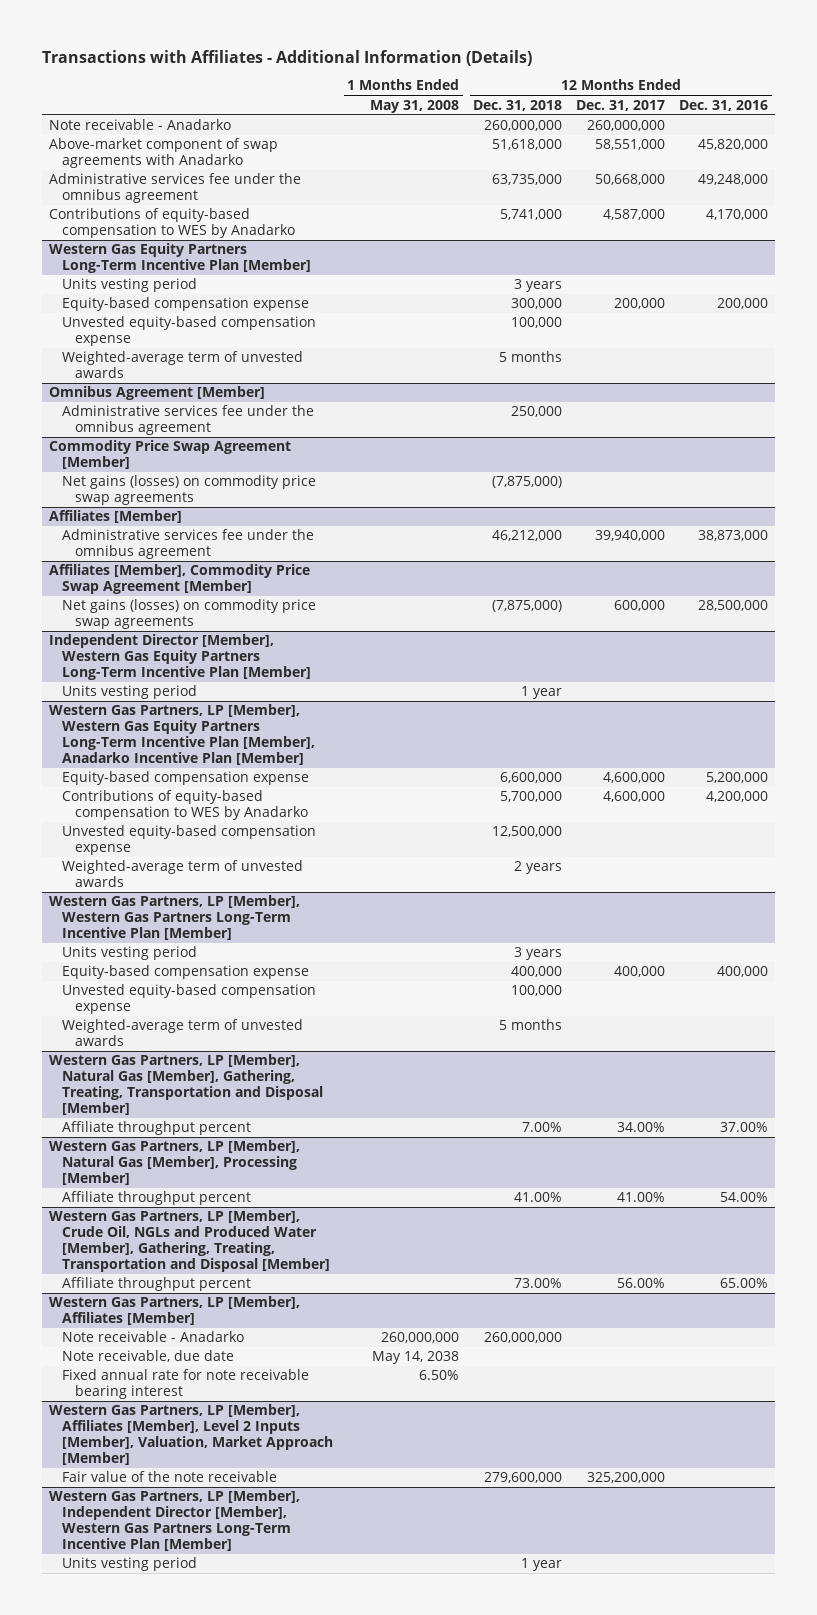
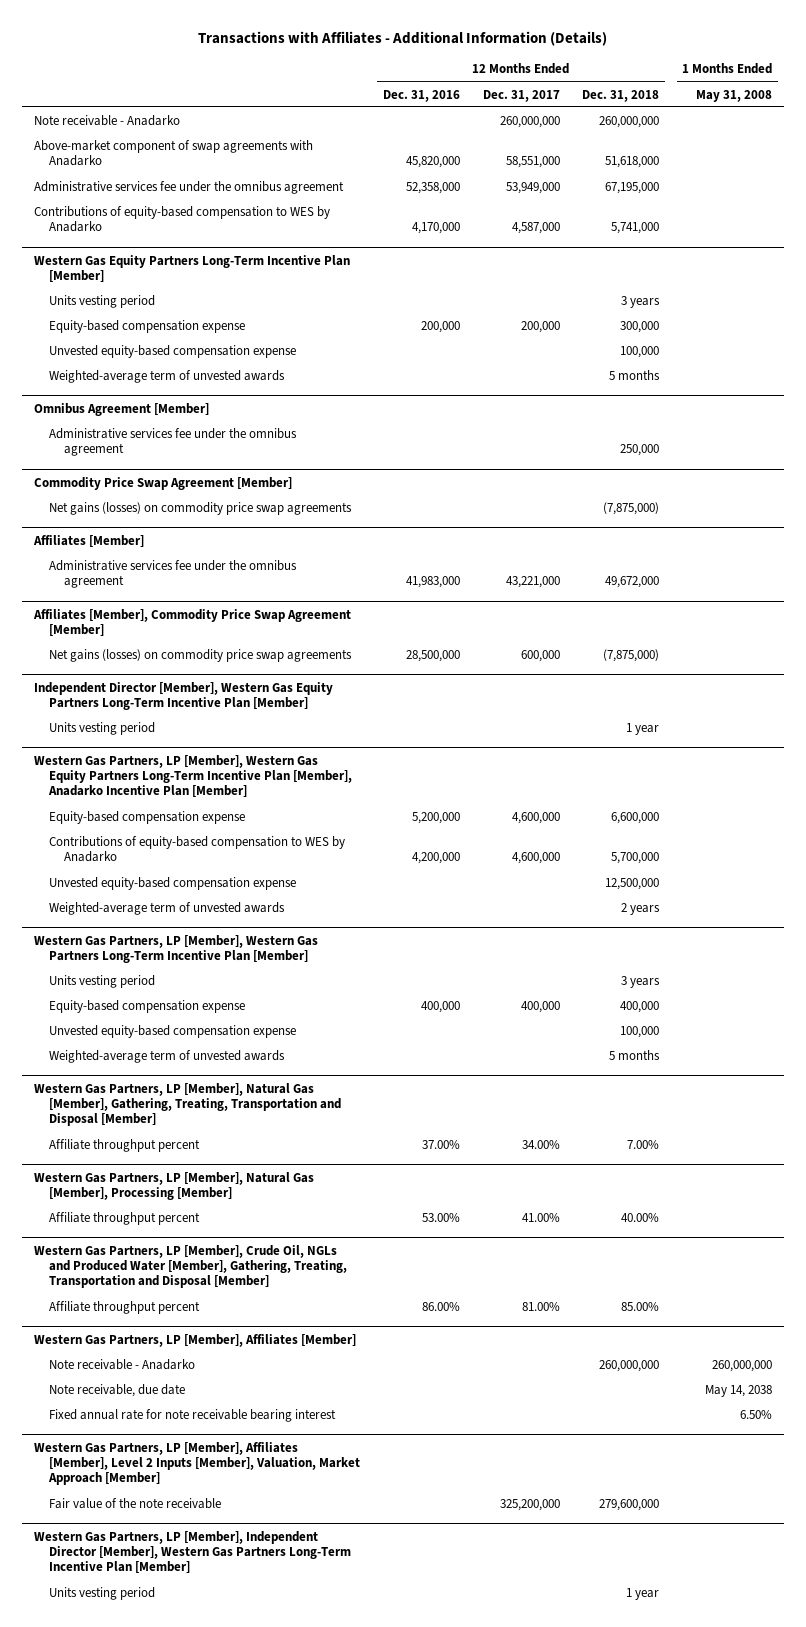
[492,174,563,186] 63,735,000 -> [605,182,660,195] 67,195,000
[595,174,666,186] 50,668,000 -> [505,182,560,195] 53,949,000
[698,174,769,186] 49,248,000 -> [405,182,460,195] 52,358,000
[492,530,563,542] 46,212,000 -> [605,576,660,589] 49,672,000
[595,530,666,542] 39,940,000 -> [505,576,560,589] 43,221,000
[698,530,769,542] 38,873,000 -> [405,576,460,589] 41,983,000
[514,1192,563,1203] 41.00% -> [621,1213,660,1223] 40.00%
[720,1192,769,1203] 54.00% -> [421,1213,460,1223] 53.00%
[514,1278,563,1289] 73.00% -> [621,1302,660,1312] 85.00%
[617,1278,666,1289] 56.00% -> [521,1302,560,1312] 81.00%
[720,1278,769,1289] 65.00% -> [421,1302,460,1312] 86.00%

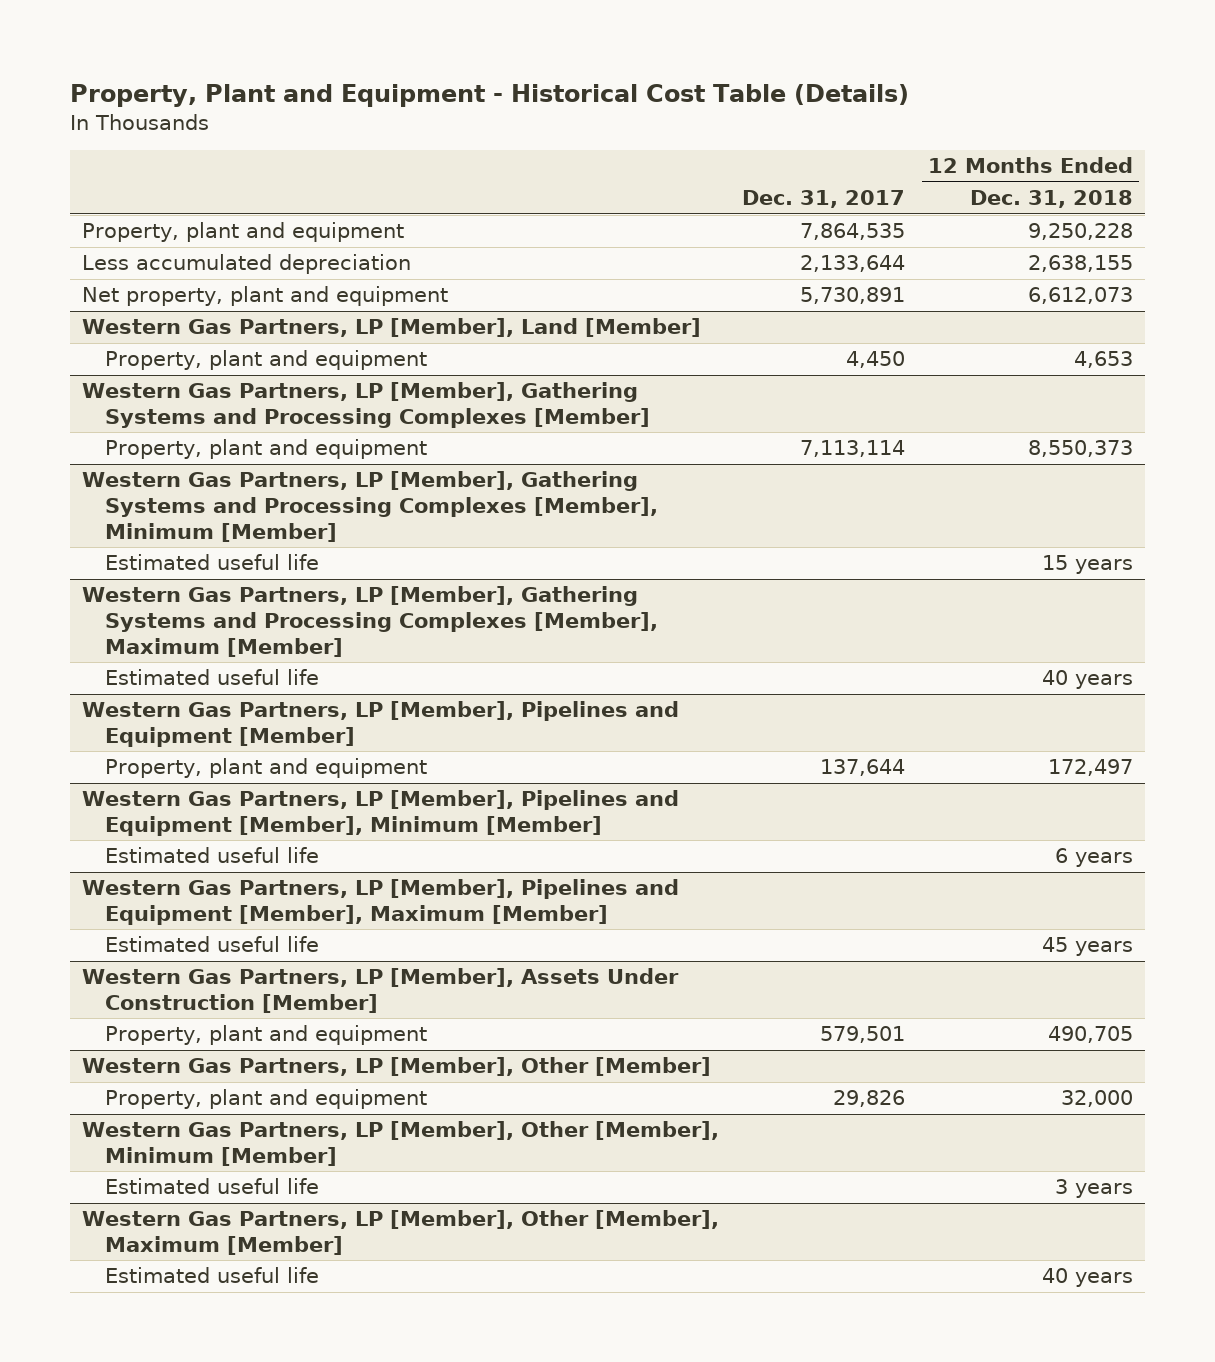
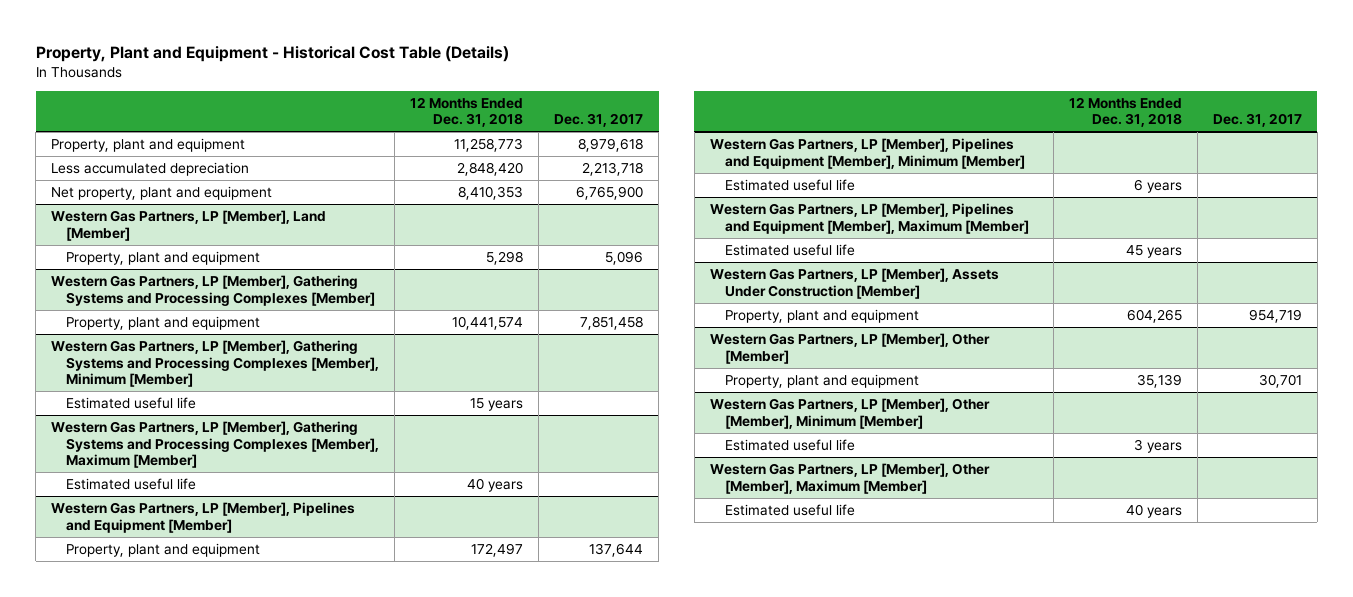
[800,223,906,241] 7,864,535 -> [578,138,644,153] 8,979,618
[1028,223,1134,241] 9,250,228 -> [454,138,524,153] 11,258,773
[800,255,906,273] 2,133,644 -> [582,162,644,177] 2,213,718
[1028,255,1134,273] 2,638,155 -> [457,162,524,177] 2,848,420
[800,287,906,305] 5,730,891 -> [576,186,644,201] 6,765,900
[1028,287,1134,305] 6,612,073 -> [458,186,524,201] 8,410,353
[846,351,906,369] 4,450 -> [605,251,644,266] 5,096
[1074,351,1134,369] 4,653 -> [486,251,524,266] 5,298
[800,440,906,458] 7,113,114 -> [580,316,644,331] 7,851,458
[1028,440,1134,458] 8,550,373 -> [452,316,524,331] 10,441,574
[820,1026,906,1044] 579,501 -> [1248,309,1302,324] 954,719
[1048,1026,1134,1044] 490,705 -> [1126,309,1182,324] 604,265
[833,1090,906,1108] 29,826 -> [1258,374,1302,389] 30,701
[1061,1090,1134,1108] 32,000 -> [1136,374,1182,389] 35,139

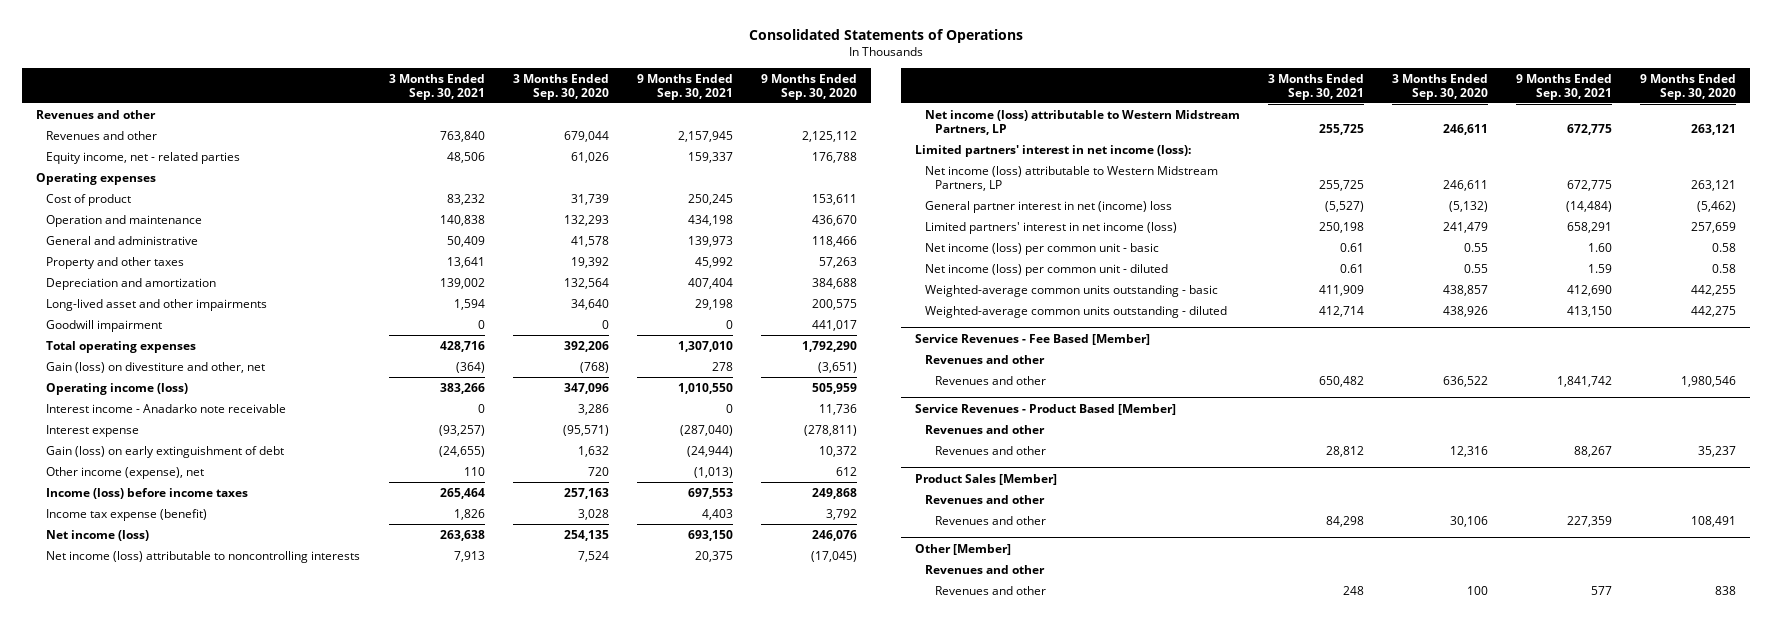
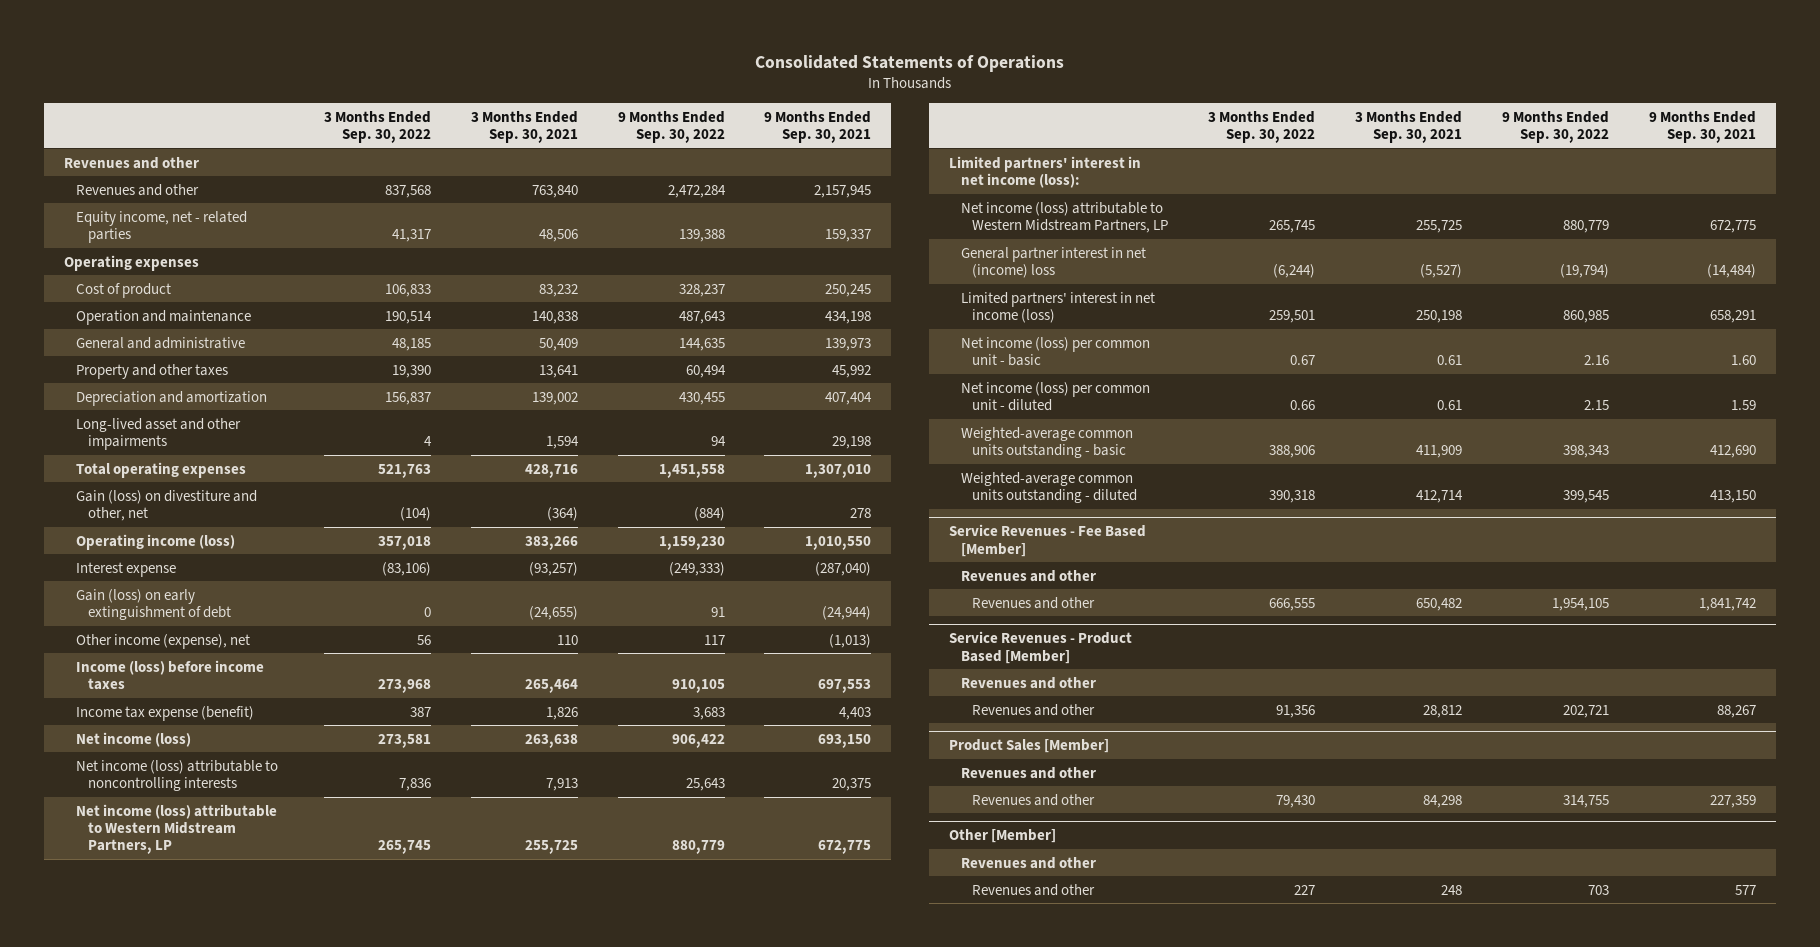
[513,73,610,100] 3 Months Ended Sep. 30, 2020 -> none
[760,73,857,100] 9 Months Ended Sep. 30, 2020 -> none
none -> [323,110,431,144] 3 Months Ended Sep. 30, 2022
none -> [617,110,725,144] 9 Months Ended Sep. 30, 2022
[46,319,163,332] Goodwill impairment -> none
[46,403,287,413] Interest income - Anadarko note receivable -> none

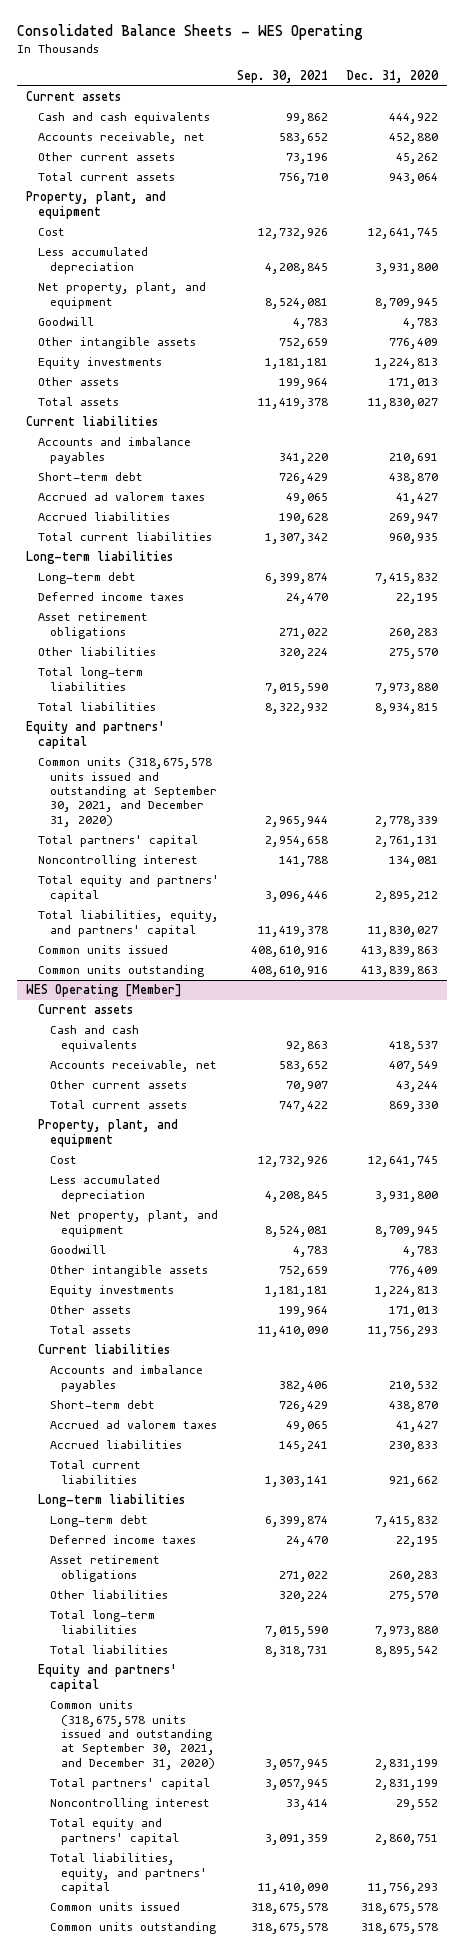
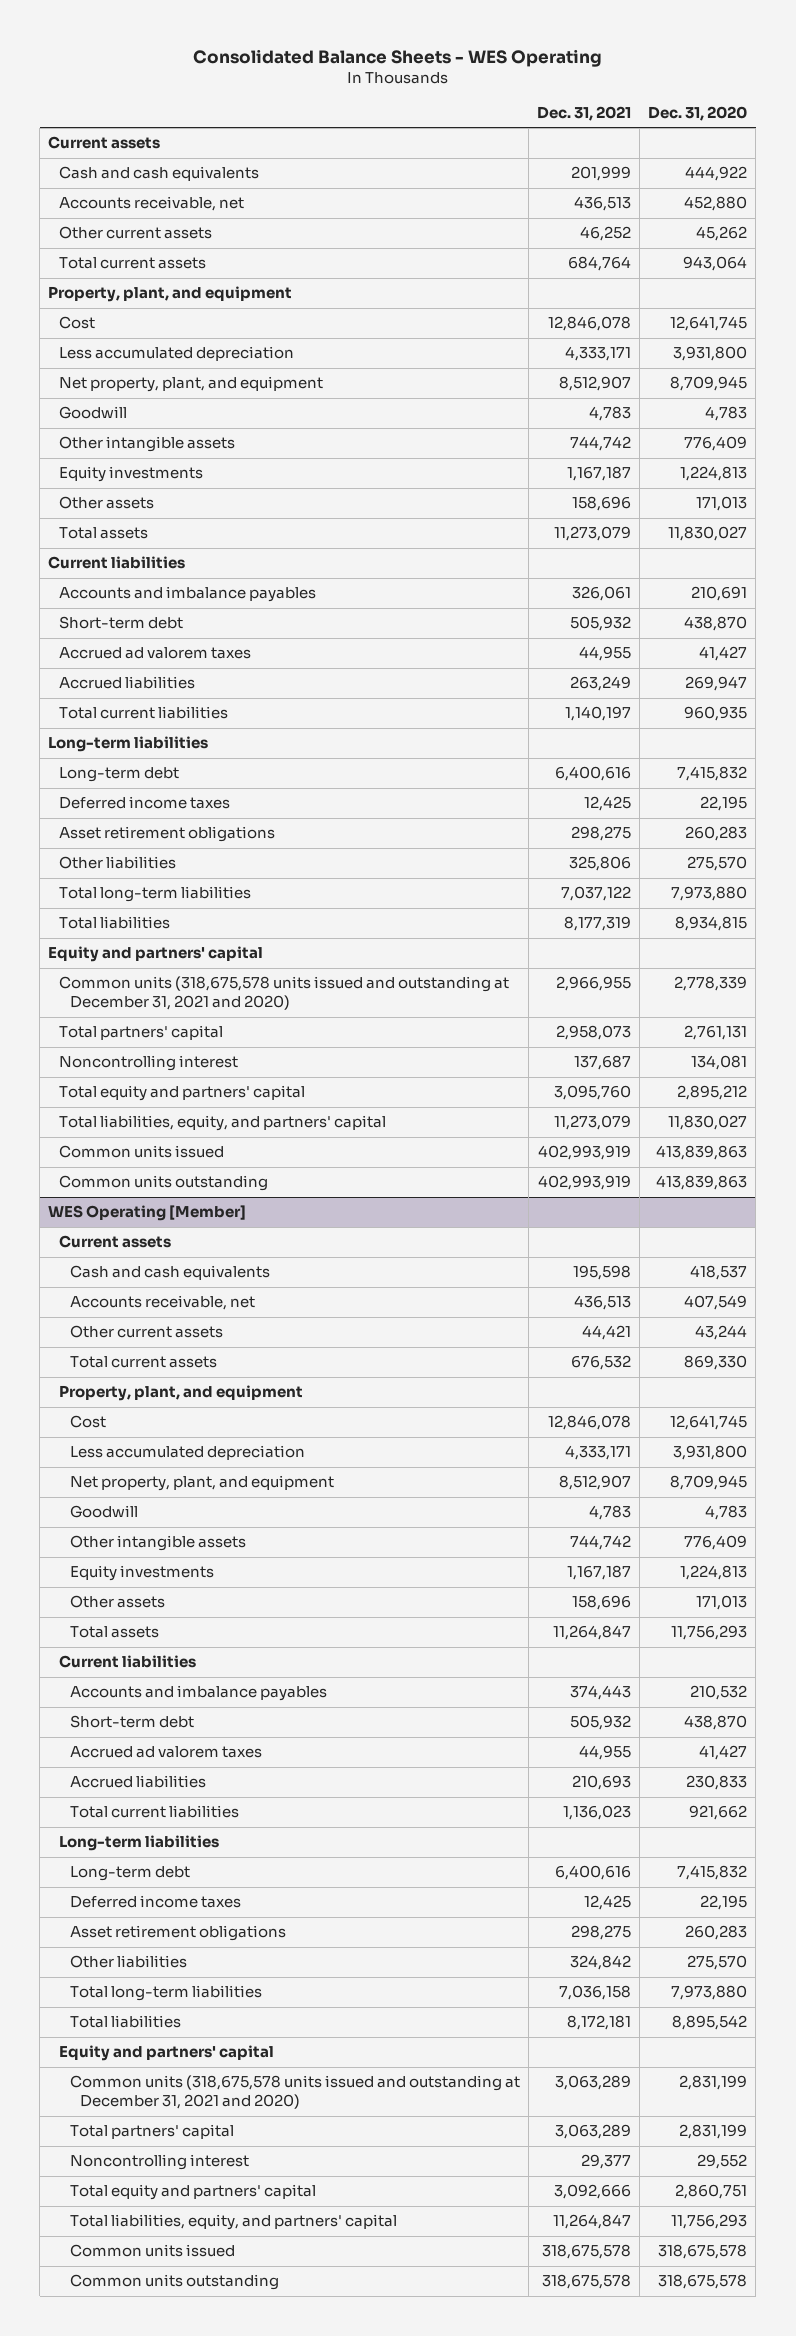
[236,69,328,83] Sep. 30, 2021 -> none
none -> [536,105,631,121] Dec. 31, 2021
[37,757,217,827] Common units (318,675,578 units issued and outstanding at September 30, 2021, and December 31, 2020) -> [58,976,509,1011] Common units (318,675,578 units issued and outstanding at December 31, 2021 and 2020)
[49,1700,216,1770] Common units (318,675,578 units issued and outstanding at September 30, 2021, and December 31, 2020) -> [69,2075,520,2110] Common units (318,675,578 units issued and outstanding at December 31, 2021 and 2020)

